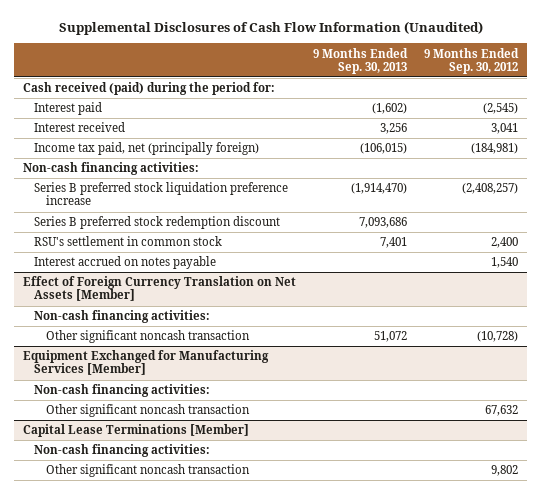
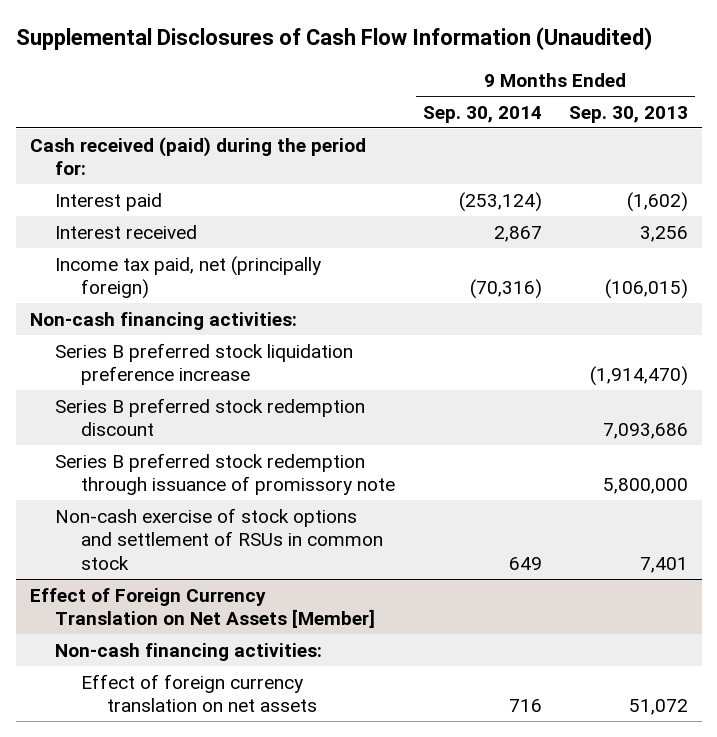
[424,47,520,74] 9 Months Ended Sep. 30, 2012 -> none
none -> [422,105,542,123] Sep. 30, 2014
[34,256,217,270] Interest accrued on notes payable -> none
none -> [55,452,396,496] Series B preferred stock redemption through issuance of promissory note
[34,236,223,247] RSU's settlement in common stock -> [55,507,384,571] Non-cash exercise of stock options and settlement of RSUs in common stock
[22,350,269,376] Equipment Exchanged for Manufacturing Services [Member] -> none
[34,384,211,398] Non-cash financing activities: -> none
[45,404,250,418] Other significant noncash transaction -> none
[22,424,249,438] Capital Lease Terminations [Member] -> none
[34,444,211,458] Non-cash financing activities: -> none
[45,464,250,478] Other significant noncash transaction -> none
[45,330,250,344] Other significant noncash transaction -> [81,673,318,713] Effect of foreign currency translation on net assets

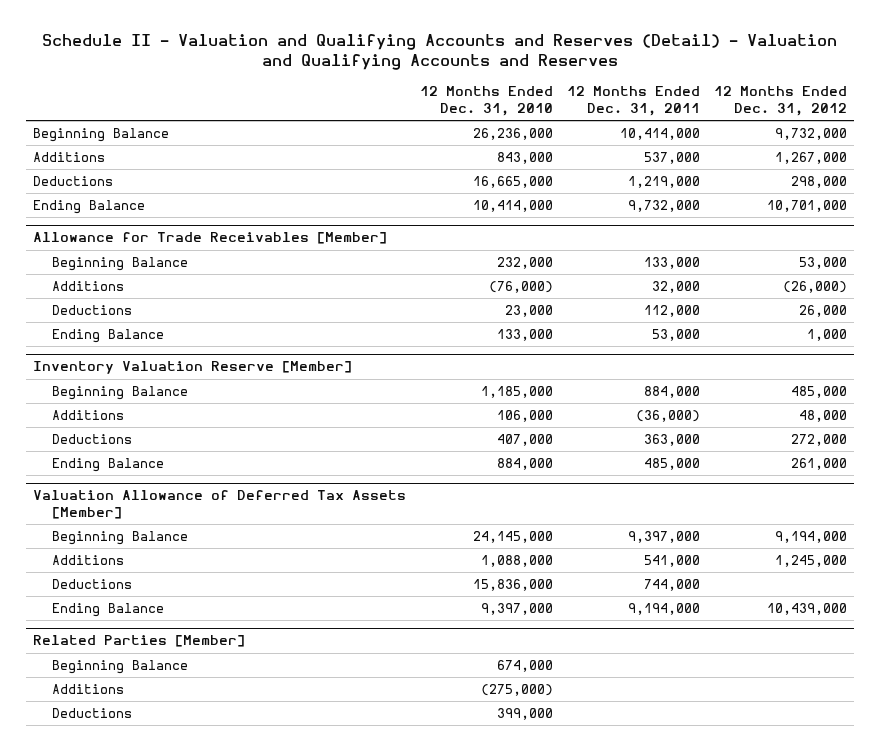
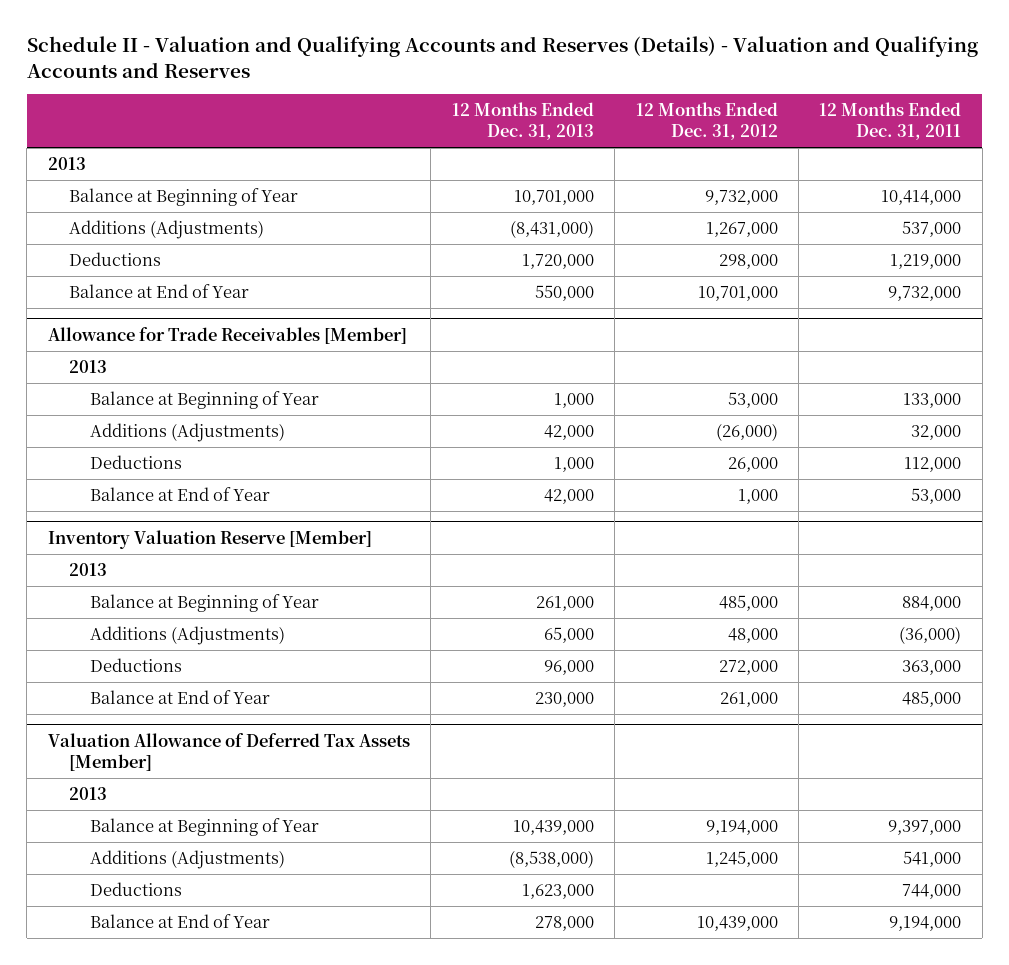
[42,34,838,71] Schedule II - Valuation and Qualifying Accounts and Reserves (Detail) - Valuation and Qualifying Accounts and Reserves -> [26,36,978,78] Schedule II - Valuation and Qualifying Accounts and Reserves (Details) - Valuation and Qualifying Accounts and Reserves
[420,86,554,117] 12 Months Ended Dec. 31, 2010 -> none
none -> [451,102,594,141] 12 Months Ended Dec. 31, 2013
none -> [47,157,86,171] 2013
[33,128,170,143] Beginning Balance -> [68,188,298,207] Balance at Beginning of Year
[33,152,106,163] Additions -> [68,220,264,240] Additions (Adjustments)
[33,200,146,215] Ending Balance -> [68,284,249,299] Balance at End of Year
none -> [68,360,107,374] 2013
[52,257,189,272] Beginning Balance -> [89,391,319,410] Balance at Beginning of Year
[52,281,125,292] Additions -> [89,423,285,443] Additions (Adjustments)
[52,329,165,344] Ending Balance -> [89,487,270,502] Balance at End of Year
none -> [68,563,107,577] 2013
[52,386,189,401] Beginning Balance -> [89,594,319,613] Balance at Beginning of Year
[52,410,125,421] Additions -> [89,626,285,646] Additions (Adjustments)
[52,458,165,473] Ending Balance -> [89,690,270,705] Balance at End of Year
none -> [68,787,107,801] 2013
[52,531,189,546] Beginning Balance -> [89,818,319,837] Balance at Beginning of Year
[52,555,125,566] Additions -> [89,850,285,870] Additions (Adjustments)
[33,635,246,648] Related Parties [Member] -> none
[52,660,189,675] Beginning Balance -> none
[52,684,125,695] Additions -> none
[52,708,133,719] Deductions -> none
[52,603,165,618] Ending Balance -> [89,914,270,929] Balance at End of Year

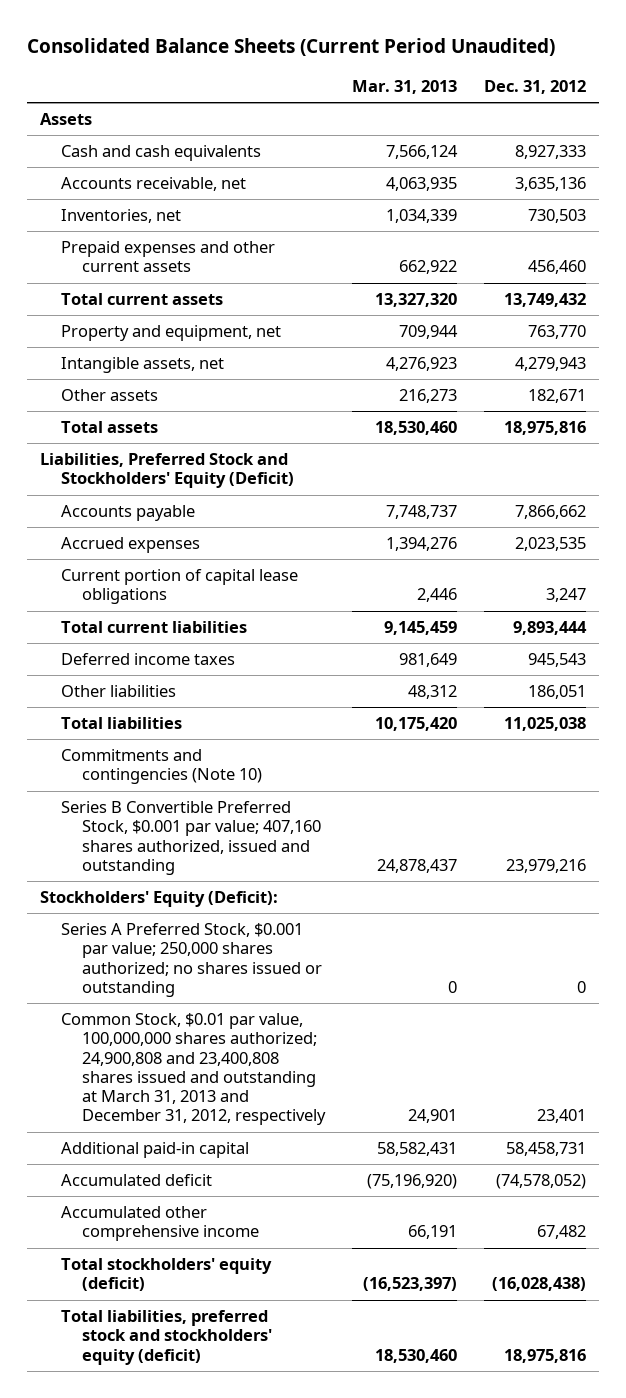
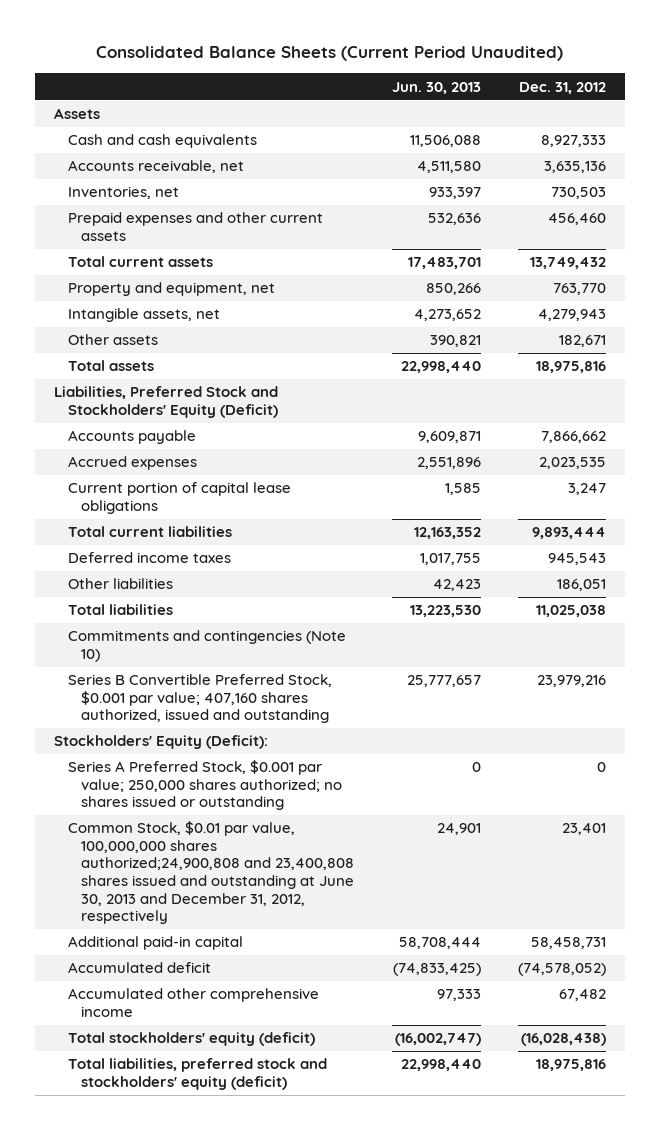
[352,79,458,94] Mar. 31, 2013 -> none
none -> [391,81,481,94] Jun. 30, 2013
[61,1013,327,1126] Common Stock, $0.01 par value, 100,000,000 shares authorized; 24,900,808 and 23,400,808 shares issued and outstanding at March 31, 2013 and December 31, 2012, respectively -> [67,821,355,925] Common Stock, $0.01 par value, 100,000,000 shares authorized;24,900,808 and 23,400,808 shares issued and outstanding at June 30, 2013 and December 31, 2012, respectively

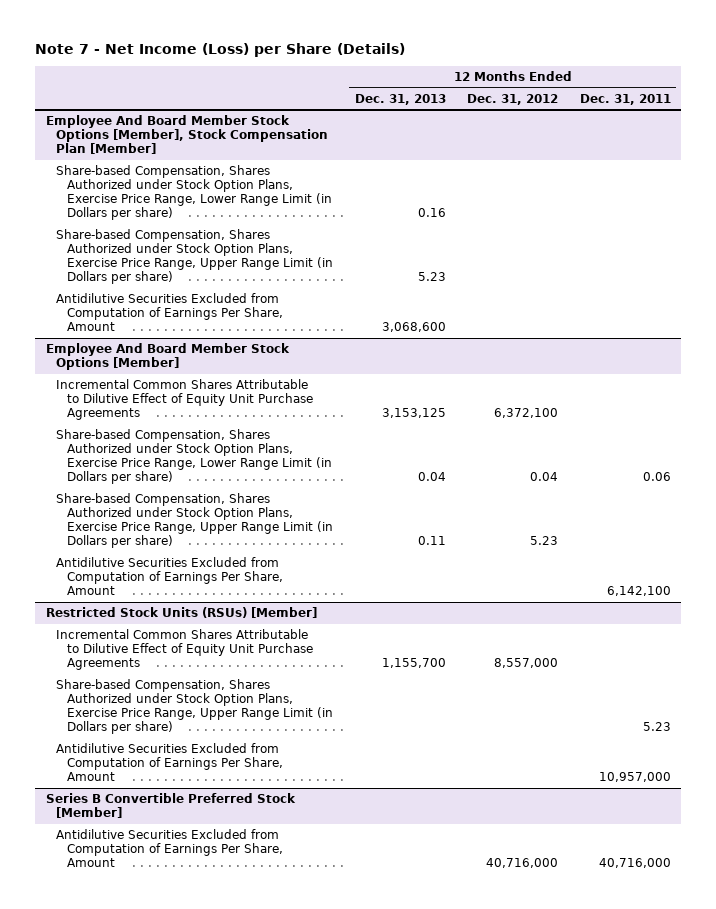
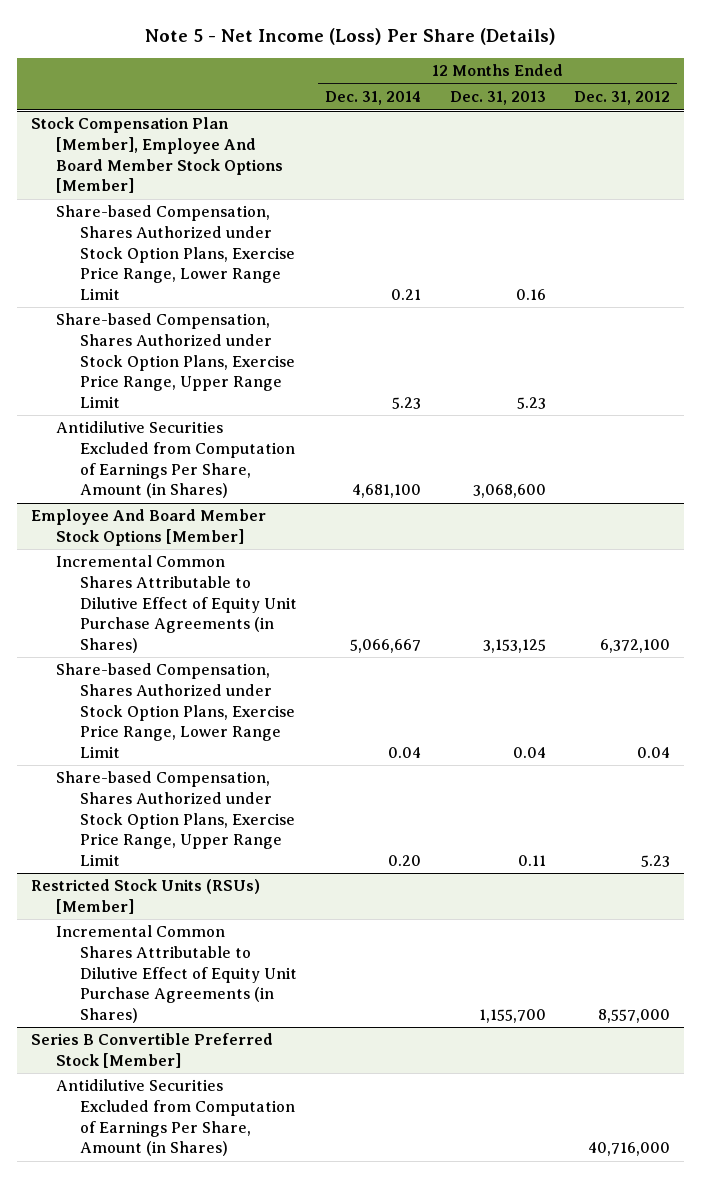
[35,42,406,57] Note 7 - Net Income (Loss) per Share (Details) -> [144,27,556,45] Note 5 - Net Income (Loss) Per Share (Details)
[579,93,671,105] Dec. 31, 2011 -> none
none -> [325,91,422,106] Dec. 31, 2014
[45,115,329,155] Employee And Board Member Stock Options [Member], Stock Compensation Plan [Member] -> [31,117,283,194] Stock Compensation Plan [Member], Employee And Board Member Stock Options [Member]
[56,165,333,221] Share-based Compensation, Shares Authorized under Stock Option Plans, Exercise Price Range, Lower Range Limit (in Dollars per share) -> [55,205,296,300] Share-based Compensation, Shares Authorized under Stock Option Plans, Exercise Price Range, Lower Range Limit
[56,229,334,285] Share-based Compensation, Shares Authorized under Stock Option Plans, Exercise Price Range, Upper Range Limit (in Dollars per share) -> [55,313,296,408] Share-based Compensation, Shares Authorized under Stock Option Plans, Exercise Price Range, Upper Range Limit
[56,293,284,332] Antidilutive Securities Excluded from Computation of Earnings Per Share, Amount -> [55,421,296,499] Antidilutive Securities Excluded from Computation of Earnings Per Share, Amount (in Shares)
[56,557,284,596] Antidilutive Securities Excluded from Computation of Earnings Per Share, Amount -> none
[56,379,314,421] Incremental Common Shares Attributable to Dilutive Effect of Equity Unit Purchase Agreements -> [55,555,298,653] Incremental Common Shares Attributable to Dilutive Effect of Equity Unit Purchase Agreements (in Shares)
[56,429,333,485] Share-based Compensation, Shares Authorized under Stock Option Plans, Exercise Price Range, Lower Range Limit (in Dollars per share) -> [55,663,296,758] Share-based Compensation, Shares Authorized under Stock Option Plans, Exercise Price Range, Lower Range Limit
[56,493,334,549] Share-based Compensation, Shares Authorized under Stock Option Plans, Exercise Price Range, Upper Range Limit (in Dollars per share) -> [55,771,296,866] Share-based Compensation, Shares Authorized under Stock Option Plans, Exercise Price Range, Upper Range Limit
[56,679,334,735] Share-based Compensation, Shares Authorized under Stock Option Plans, Exercise Price Range, Upper Range Limit (in Dollars per share) -> none
[56,743,284,782] Antidilutive Securities Excluded from Computation of Earnings Per Share, Amount -> none
[56,629,314,671] Incremental Common Shares Attributable to Dilutive Effect of Equity Unit Purchase Agreements -> [55,925,298,1023] Incremental Common Shares Attributable to Dilutive Effect of Equity Unit Purchase Agreements (in Shares)
[56,829,284,868] Antidilutive Securities Excluded from Computation of Earnings Per Share, Amount -> [55,1079,296,1157] Antidilutive Securities Excluded from Computation of Earnings Per Share, Amount (in Shares)

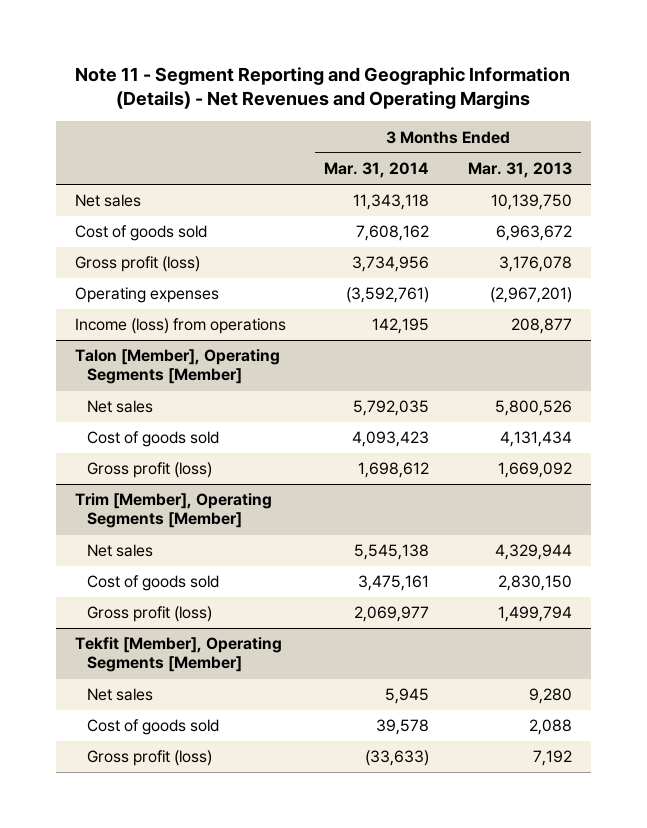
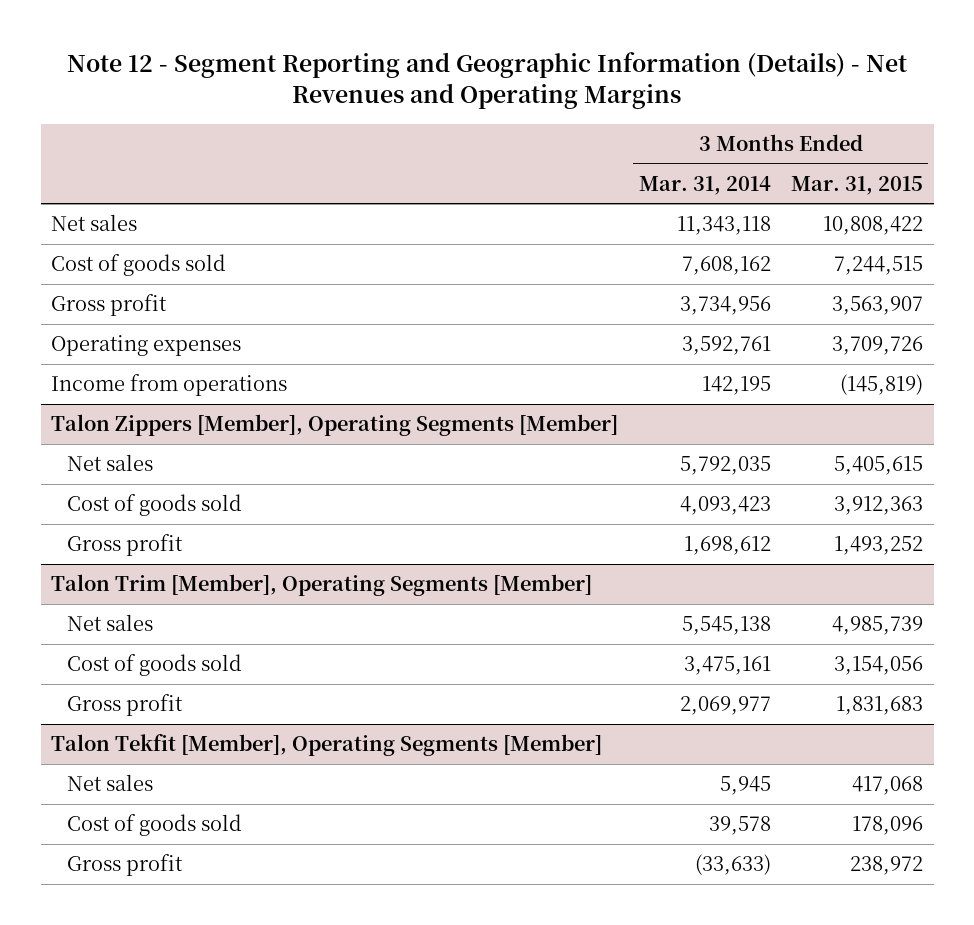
[75,66,571,110] Note 11 - Segment Reporting and Geographic Information (Details) - Net Revenues and Operating Margins -> [67,52,908,110] Note 12 - Segment Reporting and Geographic Information (Details) - Net Revenues and Operating Margins
[467,162,572,179] Mar. 31, 2013 -> none
none -> [791,175,924,195] Mar. 31, 2015
[74,256,200,273] Gross profit (loss) -> [50,294,167,317] Gross profit
[346,287,430,304] (3,592,761) -> [681,336,771,356] 3,592,761
[74,318,286,335] Income (loss) from operations -> [50,374,287,397] Income from operations
[74,349,280,385] Talon [Member], Operating Segments [Member] -> [50,414,618,437] Talon Zippers [Member], Operating Segments [Member]
[87,462,213,479] Gross profit (loss) -> [67,534,184,557] Gross profit
[74,493,272,529] Trim [Member], Operating Segments [Member] -> [50,574,592,597] Talon Trim [Member], Operating Segments [Member]
[87,606,213,623] Gross profit (loss) -> [67,694,184,717] Gross profit
[74,637,282,673] Tekfit [Member], Operating Segments [Member] -> [50,734,602,757] Talon Tekfit [Member], Operating Segments [Member]
[87,750,213,767] Gross profit (loss) -> [67,854,184,877] Gross profit

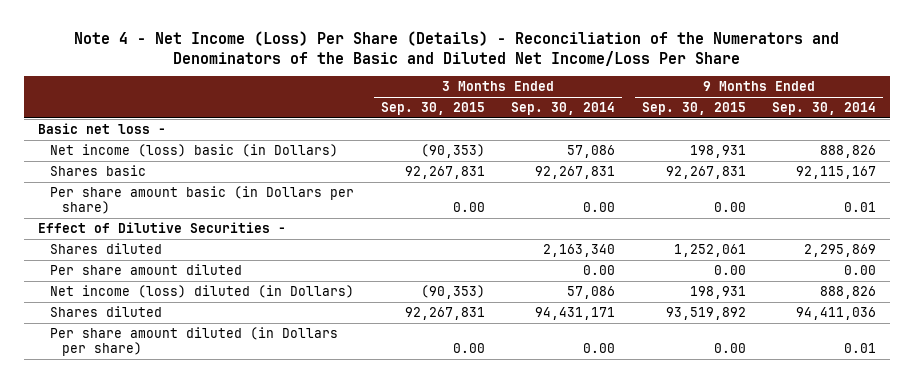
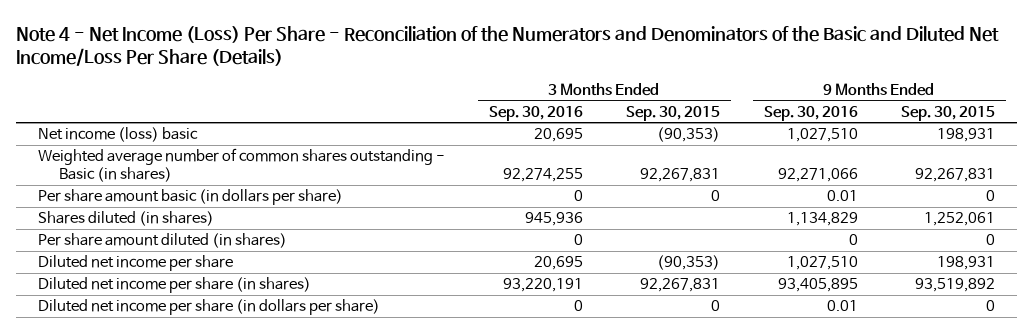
[74,30,840,66] Note 4 - Net Income (Loss) Per Share (Details) - Reconciliation of the Numerators and Denominators of the Basic and Diluted Net Income/Loss Per Share -> [16,25,1000,67] Note 4 - Net Income (Loss) Per Share - Reconciliation of the Numerators and Denominators of the Basic and Diluted Net Income/Loss Per Share (Details)
[511,102,616,116] Sep. 30, 2014 -> none
[772,102,877,116] Sep. 30, 2014 -> none
none -> [488,105,583,121] Sep. 30, 2016
none -> [763,105,858,121] Sep. 30, 2016
[37,123,166,135] Basic net loss - -> none
[37,222,286,234] Effect of Dilutive Securities - -> none
[49,144,338,158] Net income (loss) basic (in Dollars) -> [38,127,199,143] Net income (loss) basic
[49,165,146,177] Shares basic -> [38,148,446,183] Weighted average number of common shares outstanding - Basic (in shares)
[49,186,354,215] Per share amount basic (in Dollars per share) -> [38,189,344,206] Per share amount basic (in dollars per share)
[452,202,485,213] 0.00 -> [711,190,721,202] 0
[713,202,746,213] 0.00 -> [986,190,996,202] 0
[49,243,162,255] Shares diluted -> [38,211,215,227] Shares diluted (in shares)
[49,264,242,276] Per share amount diluted -> [38,233,288,249] Per share amount diluted (in shares)
[713,265,746,276] 0.00 -> [986,234,996,246] 0
[49,285,354,299] Net income (loss) diluted (in Dollars) -> [38,255,234,272] Diluted net income per share
[49,306,162,318] Shares diluted -> [38,277,312,294] Diluted net income per share (in shares)
[49,327,338,357] Per share amount diluted (in Dollars per share) -> [38,299,381,316] Diluted net income per share (in dollars per share)
[452,343,485,354] 0.00 -> [711,300,721,312] 0
[713,343,746,354] 0.00 -> [986,300,996,312] 0

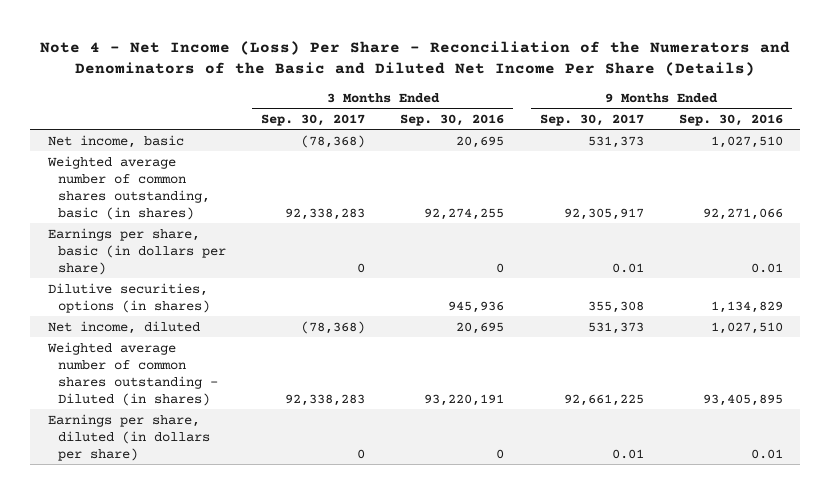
[16,25,1000,67] Note 4 - Net Income (Loss) Per Share - Reconciliation of the Numerators and Denominators of the Basic and Diluted Net Income/Loss Per Share (Details) -> [40,40,791,77] Note 4 - Net Income (Loss) Per Share - Reconciliation of the Numerators and Denominators of the Basic and Diluted Net Income Per Share (Details)
[626,105,721,121] Sep. 30, 2015 -> none
[901,105,996,121] Sep. 30, 2015 -> none
none -> [261,113,366,126] Sep. 30, 2017
none -> [539,113,644,126] Sep. 30, 2017
[38,233,288,249] Per share amount diluted (in shares) -> none
[38,127,199,143] Net income (loss) basic -> [47,134,184,148] Net income, basic
[38,148,446,183] Weighted average number of common shares outstanding - Basic (in shares) -> [46,155,210,220] Weighted average number of common shares outstanding, basic (in shares)
[38,189,344,206] Per share amount basic (in dollars per share) -> [47,227,226,275] Earnings per share, basic (in dollars per share)
[38,211,215,227] Shares diluted (in shares) -> [47,282,210,313] Dilutive securities, options (in shares)
[38,255,234,272] Diluted net income per share -> [47,320,200,334] Net income, diluted
[38,277,312,294] Diluted net income per share (in shares) -> [46,341,218,406] Weighted average number of common shares outstanding - Diluted (in shares)
[38,299,381,316] Diluted net income per share (in dollars per share) -> [47,413,210,461] Earnings per share, diluted (in dollars per share)

